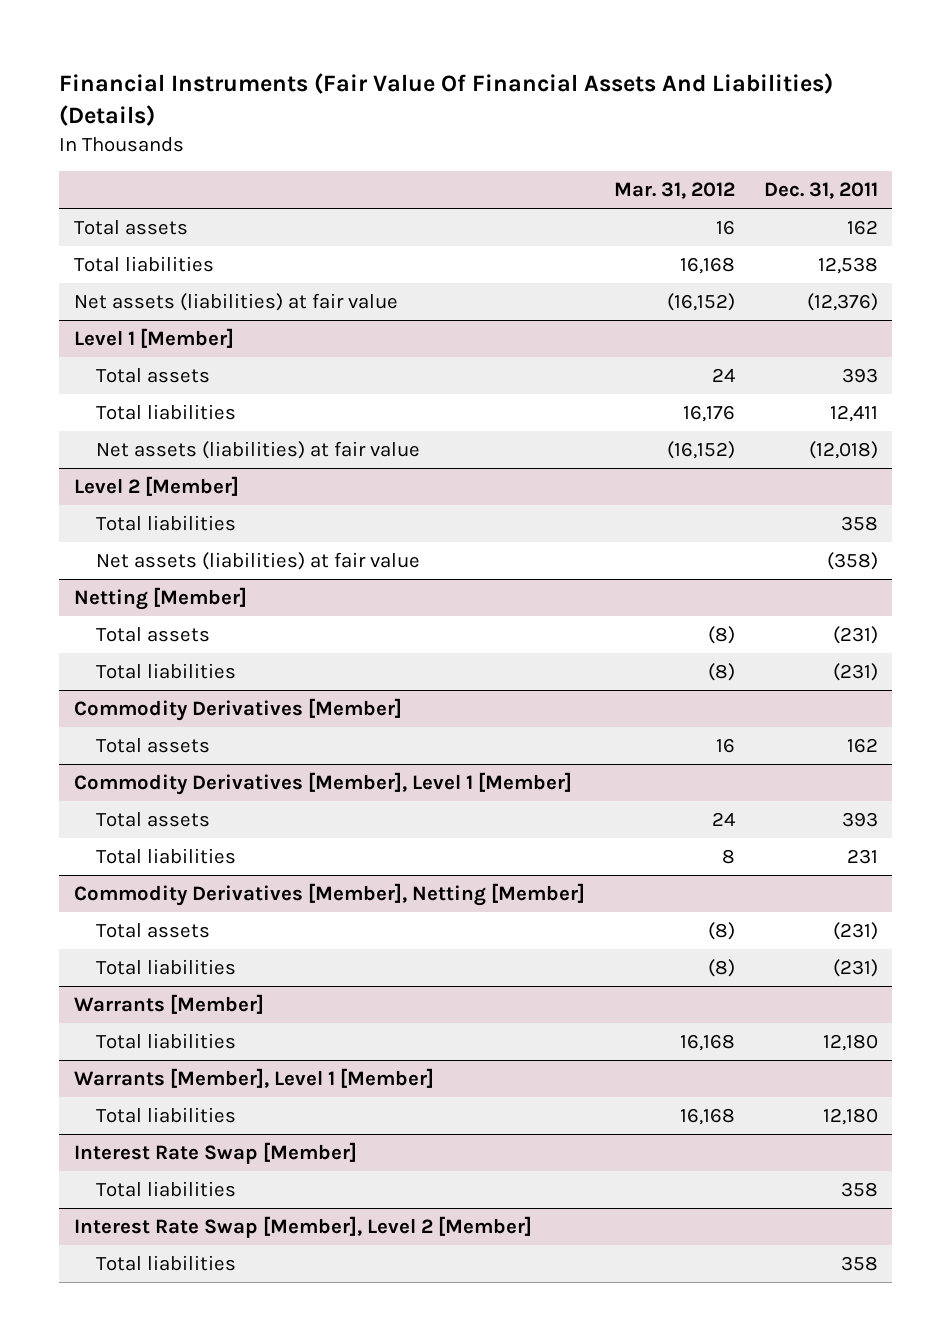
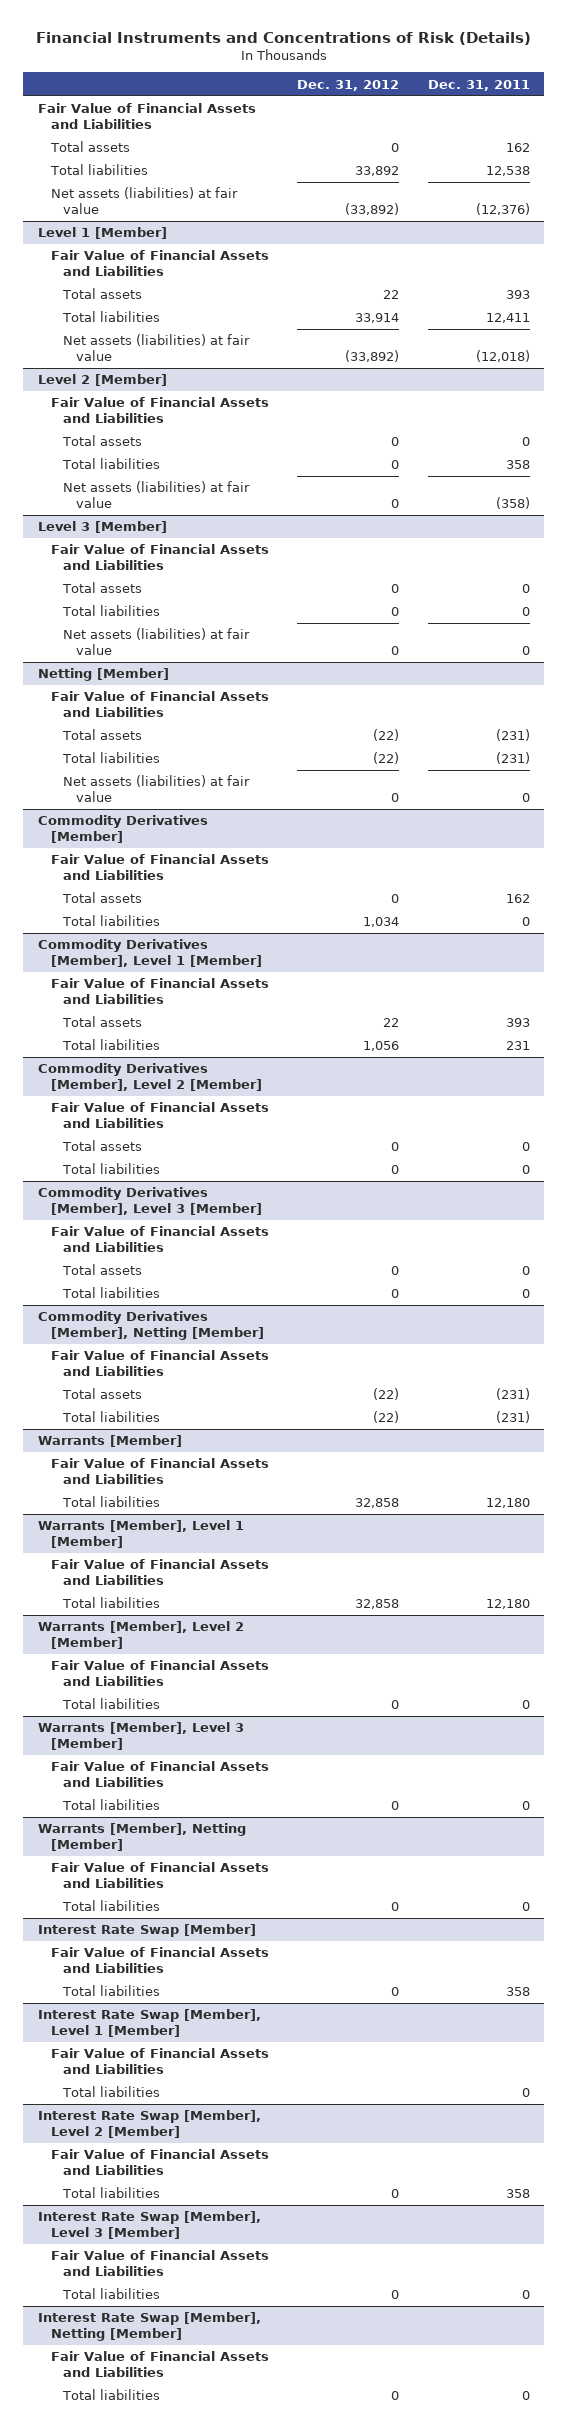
[59,73,834,127] Financial Instruments (Fair Value Of Financial Assets And Liabilities) (Details) -> [35,31,531,45] Financial Instruments and Concentrations of Risk (Details)
[613,182,735,200] Mar. 31, 2012 -> none
none -> [297,79,400,91] Dec. 31, 2012
none -> [37,103,256,129] Fair Value of Financial Assets and Liabilities
none -> [50,250,269,276] Fair Value of Financial Assets and Liabilities
none -> [50,397,269,423] Fair Value of Financial Assets and Liabilities
none -> [62,435,143,447] Total assets
none -> [37,521,167,534] Level 3 [Member]
none -> [50,544,269,570] Fair Value of Financial Assets and Liabilities
none -> [62,582,143,594] Total assets
none -> [62,605,161,617] Total liabilities
none -> [63,628,251,655] Net assets (liabilities) at fair value
none -> [50,691,269,717] Fair Value of Financial Assets and Liabilities
none -> [63,775,251,802] Net assets (liabilities) at fair value
none -> [50,854,269,880] Fair Value of Financial Assets and Liabilities
none -> [62,915,161,927] Total liabilities
none -> [50,978,269,1004] Fair Value of Financial Assets and Liabilities
none -> [37,1063,262,1091] Commodity Derivatives [Member], Level 2 [Member]
none -> [50,1102,269,1128] Fair Value of Financial Assets and Liabilities
none -> [62,1140,143,1152] Total assets
none -> [62,1163,161,1175] Total liabilities
none -> [37,1187,262,1215] Commodity Derivatives [Member], Level 3 [Member]
none -> [50,1226,269,1252] Fair Value of Financial Assets and Liabilities
none -> [62,1264,143,1276] Total assets
none -> [62,1287,161,1299] Total liabilities
none -> [50,1350,269,1376] Fair Value of Financial Assets and Liabilities
none -> [50,1458,269,1484] Fair Value of Financial Assets and Liabilities
none -> [50,1559,269,1585] Fair Value of Financial Assets and Liabilities
none -> [37,1621,244,1649] Warrants [Member], Level 2 [Member]
none -> [50,1660,269,1686] Fair Value of Financial Assets and Liabilities
none -> [62,1698,161,1710] Total liabilities
none -> [37,1722,244,1750] Warrants [Member], Level 3 [Member]
none -> [50,1761,269,1787] Fair Value of Financial Assets and Liabilities
none -> [62,1799,161,1811] Total liabilities
none -> [37,1823,246,1851] Warrants [Member], Netting [Member]
none -> [50,1862,269,1888] Fair Value of Financial Assets and Liabilities
none -> [62,1900,161,1912] Total liabilities
none -> [50,1947,269,1973] Fair Value of Financial Assets and Liabilities
none -> [37,2009,261,2037] Interest Rate Swap [Member], Level 1 [Member]
none -> [50,2048,269,2074] Fair Value of Financial Assets and Liabilities
none -> [62,2086,161,2098] Total liabilities
none -> [50,2149,269,2175] Fair Value of Financial Assets and Liabilities
none -> [37,2211,261,2239] Interest Rate Swap [Member], Level 3 [Member]
none -> [50,2250,269,2276] Fair Value of Financial Assets and Liabilities
none -> [62,2288,161,2300] Total liabilities
none -> [37,2312,261,2341] Interest Rate Swap [Member], Netting [Member]
none -> [50,2351,269,2377] Fair Value of Financial Assets and Liabilities
none -> [62,2389,161,2401] Total liabilities

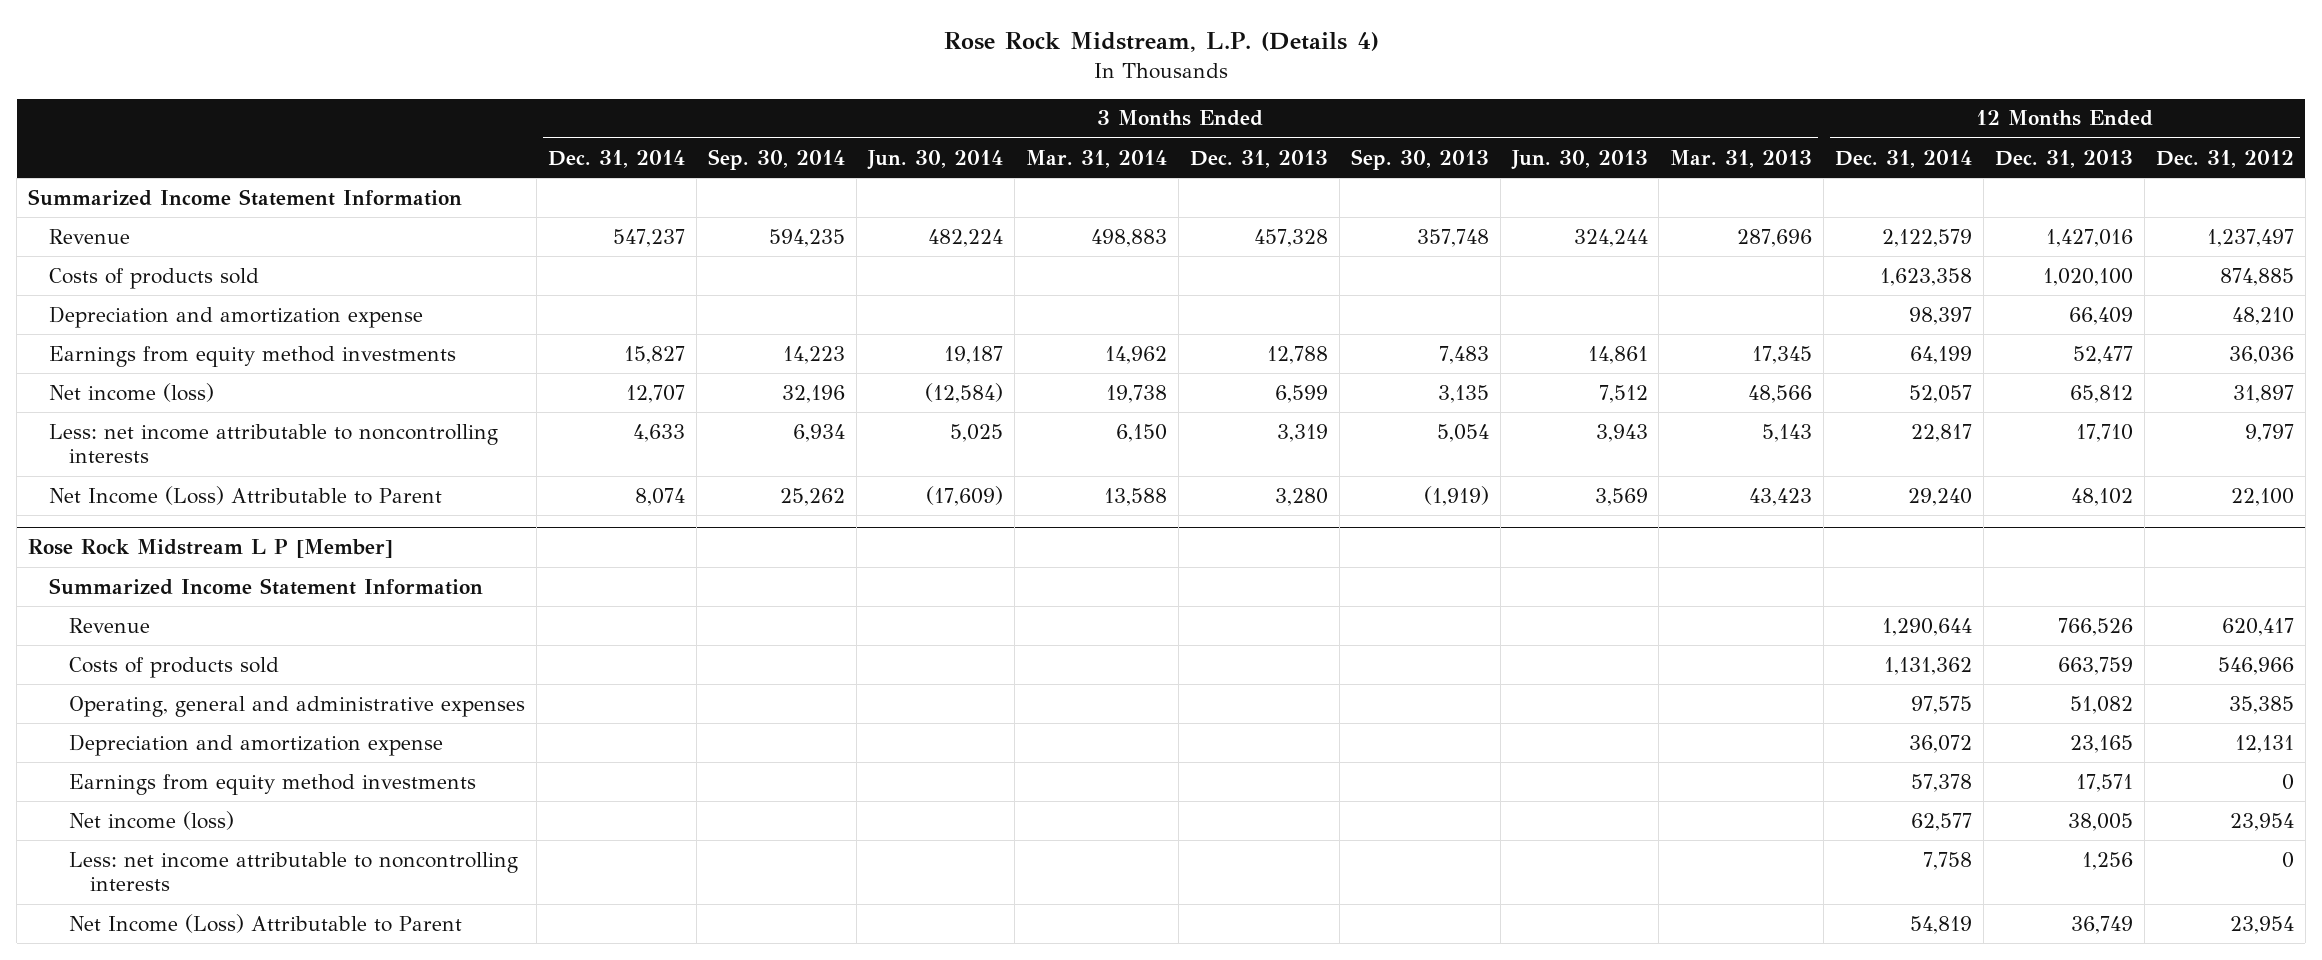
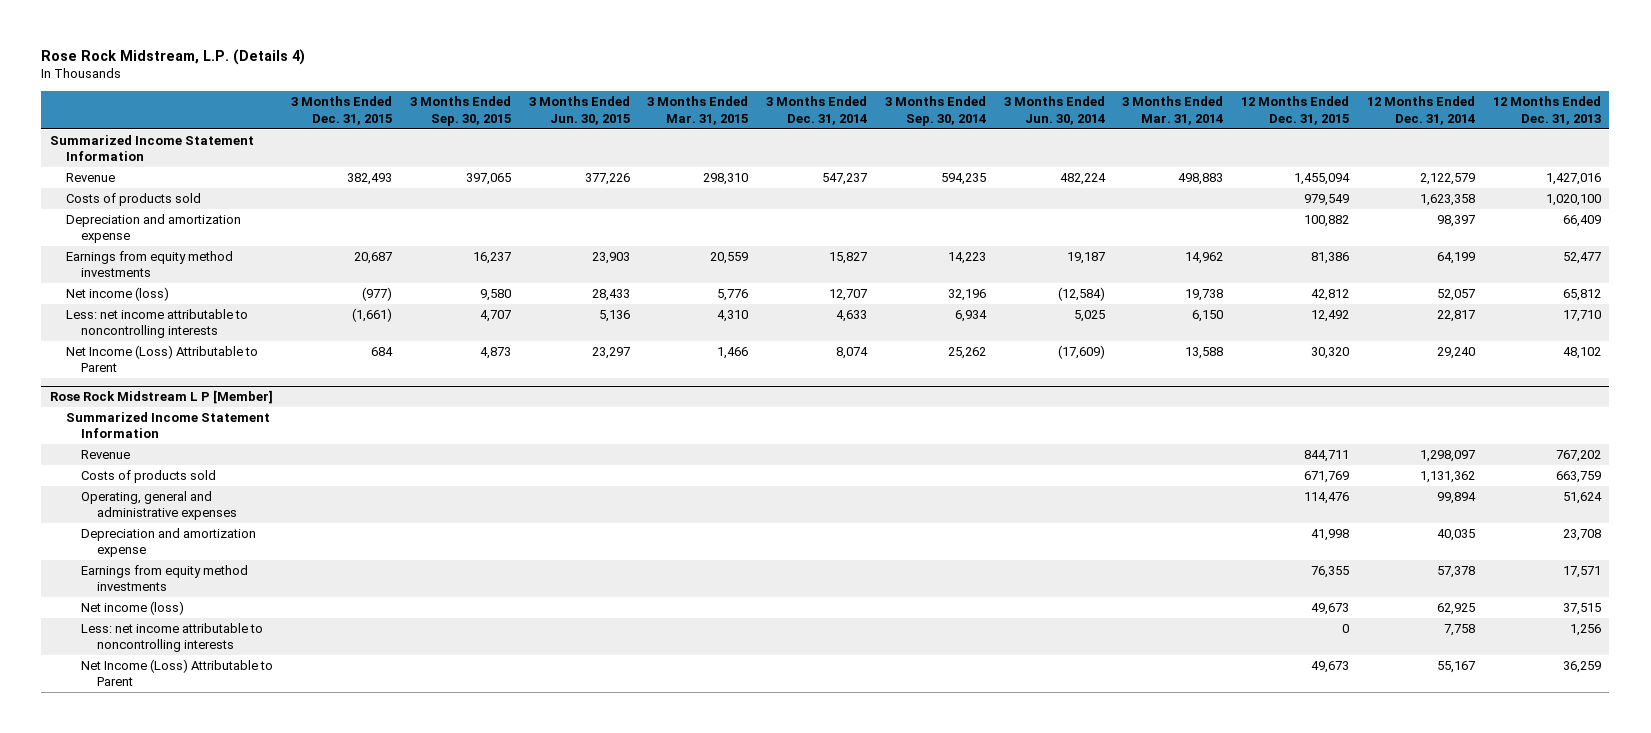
[1189,149,1328,168] Dec. 31, 2013 -> none
[1350,148,1489,170] Sep. 30, 2013 -> none
[1510,149,1648,170] Jun. 30, 2013 -> none
[1670,149,1813,168] Mar. 31, 2013 -> none
[2155,149,2294,168] Dec. 31, 2012 -> none
none -> [291,96,393,125] 3 Months Ended Dec. 31, 2015
none -> [409,96,511,126] 3 Months Ended Sep. 30, 2015
none -> [528,96,630,125] 3 Months Ended Jun. 30, 2015
none -> [647,96,749,125] 3 Months Ended Mar. 31, 2015
none -> [1241,96,1350,125] 12 Months Ended Dec. 31, 2015
[1882,617,1973,636] 1,290,644 -> [1419,449,1475,462] 1,298,097
[2058,617,2134,636] 766,526 -> [1555,449,1601,462] 767,202
[1911,695,1973,714] 97,575 -> [1436,491,1476,504] 99,894
[2070,695,2134,714] 51,082 -> [1562,491,1602,504] 51,624
[1909,734,1973,753] 36,072 -> [1436,528,1475,541] 40,035
[2070,734,2134,753] 23,165 -> [1562,528,1601,541] 23,708
[1911,812,1973,831] 62,577 -> [1436,602,1475,615] 62,925
[2068,812,2134,831] 38,005 -> [1562,602,1601,615] 37,515
[1910,915,1973,934] 54,819 -> [1436,660,1475,673] 55,167
[2071,915,2134,934] 36,749 -> [1562,660,1601,673] 36,259

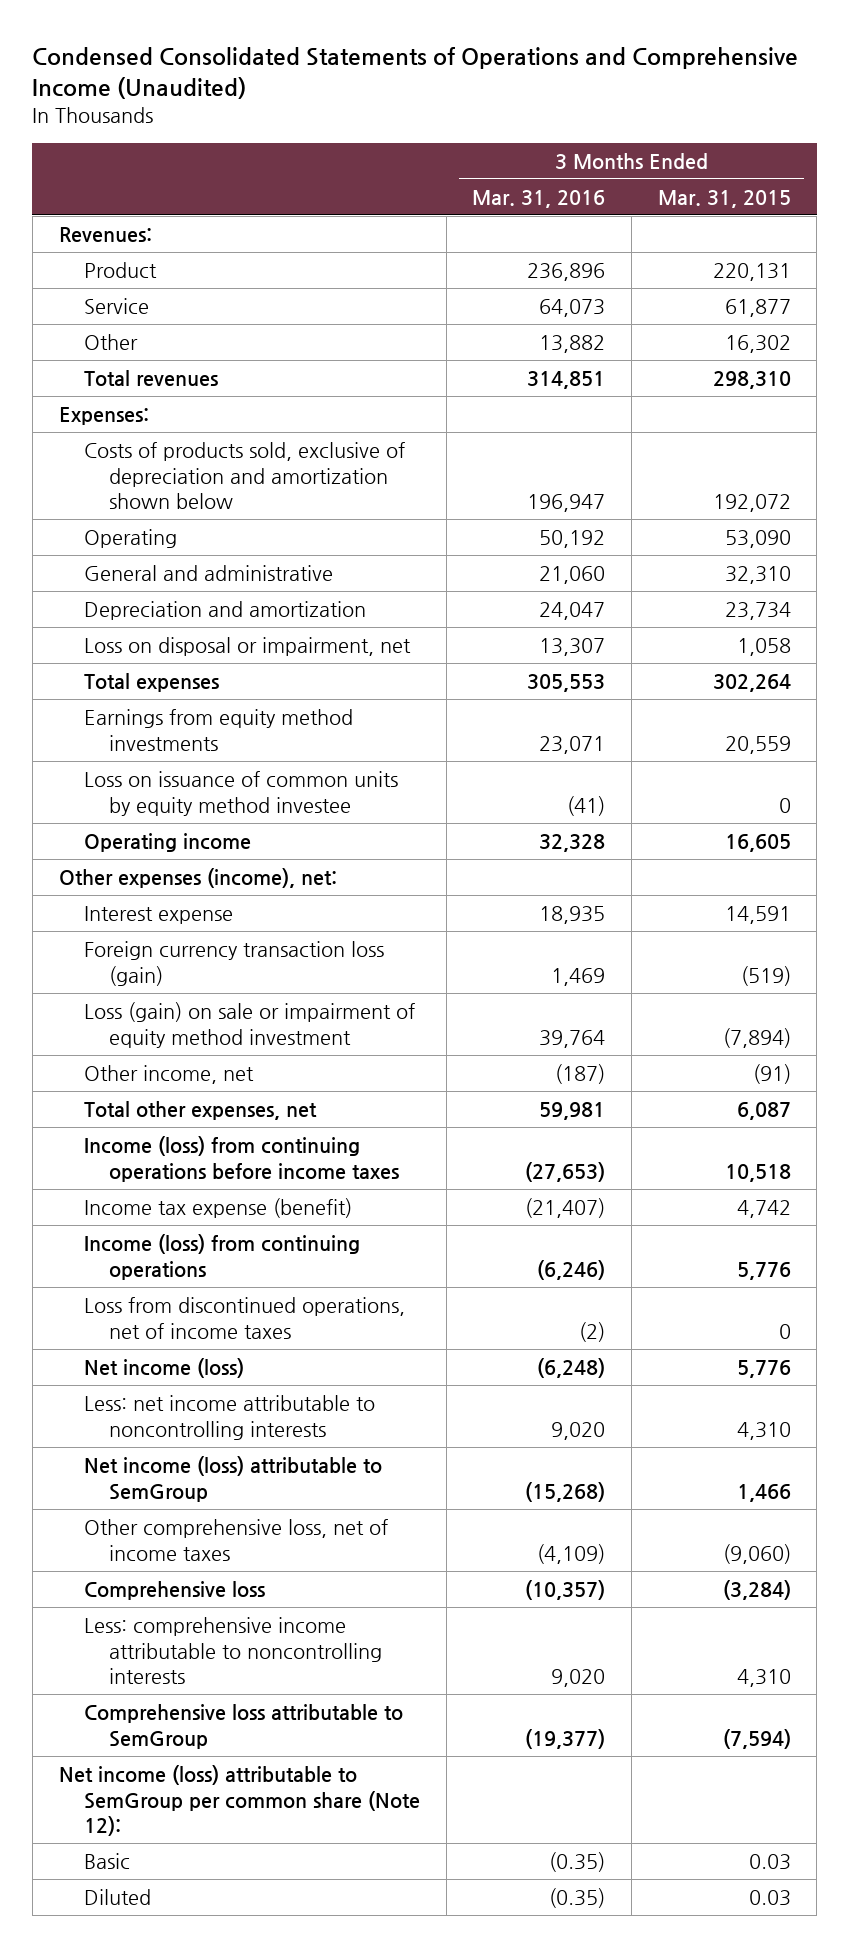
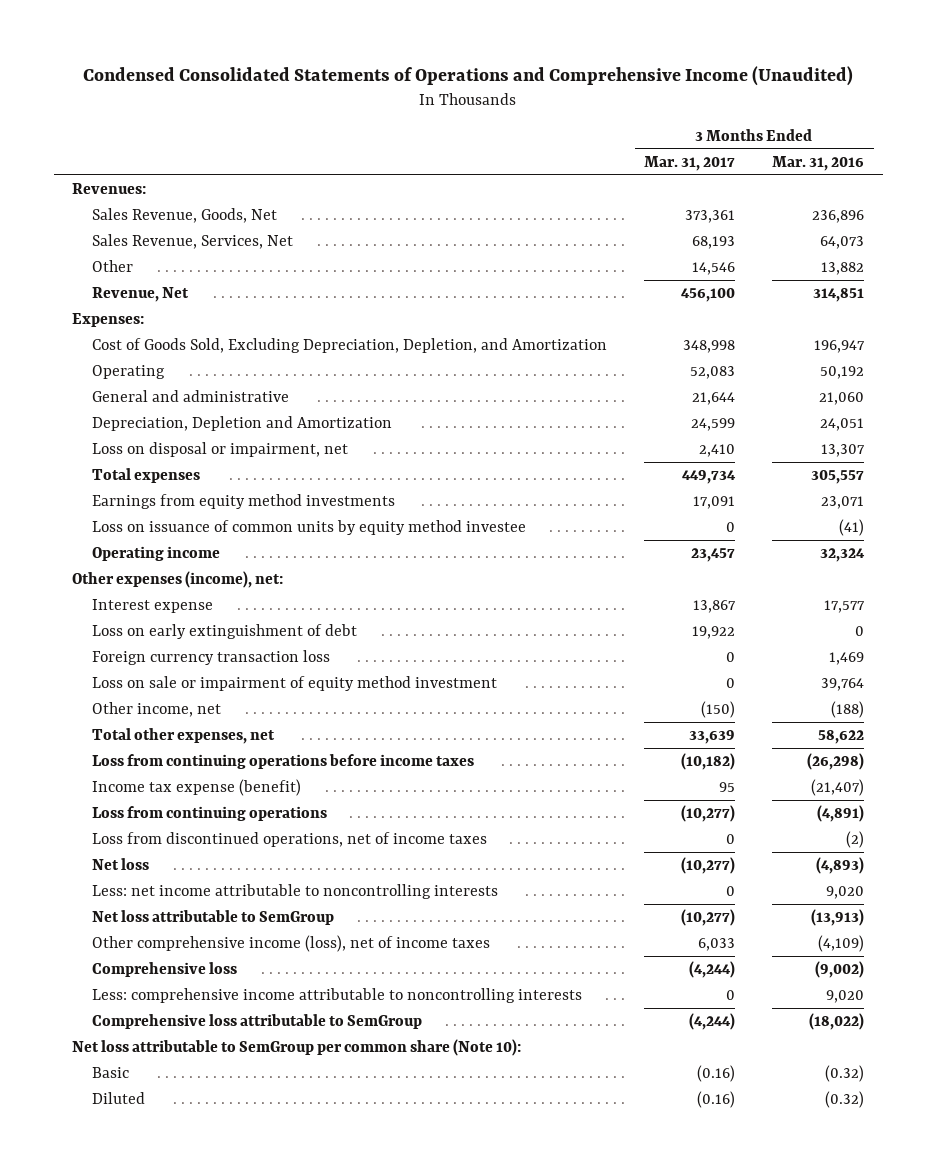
[657,189,791,208] Mar. 31, 2015 -> none
none -> [643,155,735,171] Mar. 31, 2017
[84,262,158,279] Product -> [91,207,277,223] Sales Revenue, Goods, Net
[84,298,150,315] Service -> [91,233,293,249] Sales Revenue, Services, Net
[84,370,219,387] Total revenues -> [91,286,189,302] Revenue, Net
[84,442,406,510] Costs of products sold, exclusive of depreciation and amortization shown below -> [91,337,607,353] Cost of Goods Sold, Excluding Depreciation, Depletion, and Amortization
[84,601,367,621] Depreciation and amortization -> [91,415,392,431] Depreciation, Depletion and Amortization
[539,602,606,621] 24,047 -> [820,417,865,431] 24,051
[527,674,606,693] 305,553 -> [811,469,865,484] 305,557
[539,834,606,853] 32,328 -> [820,547,866,562] 32,324
[539,906,606,925] 18,935 -> [824,599,866,613] 17,577
none -> [91,623,357,639] Loss on early extinguishment of debt
[84,941,385,986] Foreign currency transaction loss (gain) -> [91,649,330,665] Foreign currency transaction loss
[84,1002,416,1048] Loss (gain) on sale or impairment of equity method investment -> [91,675,497,691] Loss on sale or impairment of equity method investment
[555,1064,606,1085] (187) -> [831,700,865,718] (188)
[539,1102,606,1121] 59,981 -> [818,729,865,744] 58,622
[84,1136,400,1182] Income (loss) from continuing operations before income taxes -> [91,753,474,769] Loss from continuing operations before income taxes
[525,1161,606,1182] (27,653) -> [807,752,865,770] (26,298)
[84,1234,361,1280] Income (loss) from continuing operations -> [91,805,327,821] Loss from continuing operations
[537,1259,606,1280] (6,246) -> [817,804,865,822] (4,891)
[84,1358,245,1379] Net income (loss) -> [91,857,149,870] Net loss
[537,1358,606,1379] (6,248) -> [816,856,865,874] (4,893)
[84,1456,383,1502] Net income (loss) attributable to SemGroup -> [91,909,334,925] Net loss attributable to SemGroup
[525,1481,606,1502] (15,268) -> [811,908,865,926] (13,913)
[84,1519,389,1561] Other comprehensive loss, net of income taxes -> [91,934,490,952] Other comprehensive income (loss), net of income taxes
[525,1580,606,1601] (10,357) -> [815,960,865,978] (9,002)
[525,1728,606,1749] (19,377) -> [809,1012,865,1030] (18,022)
[58,1765,421,1837] Net income (loss) attributable to SemGroup per common share (Note 12): -> [72,1038,522,1056] Net loss attributable to SemGroup per common share (Note 10):
[549,1852,606,1873] (0.35) -> [825,1064,865,1082] (0.32)
[549,1888,606,1909] (0.35) -> [825,1090,865,1108] (0.32)

